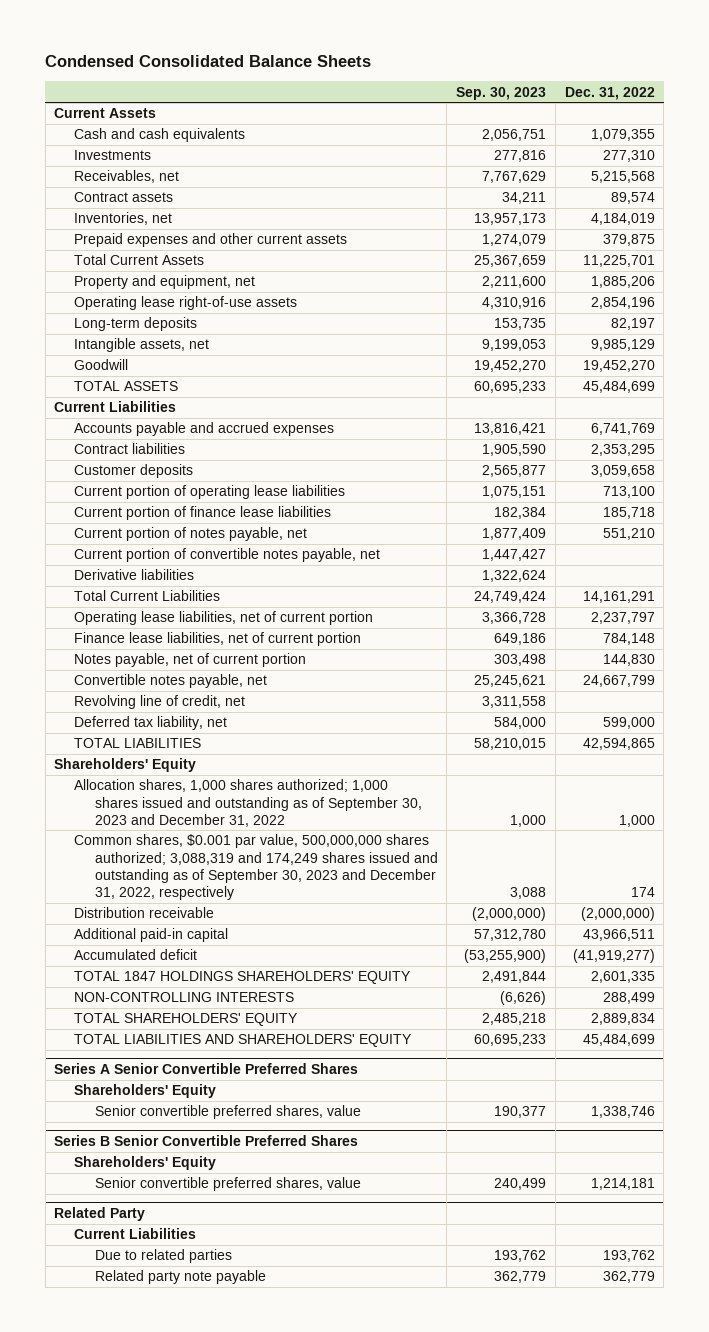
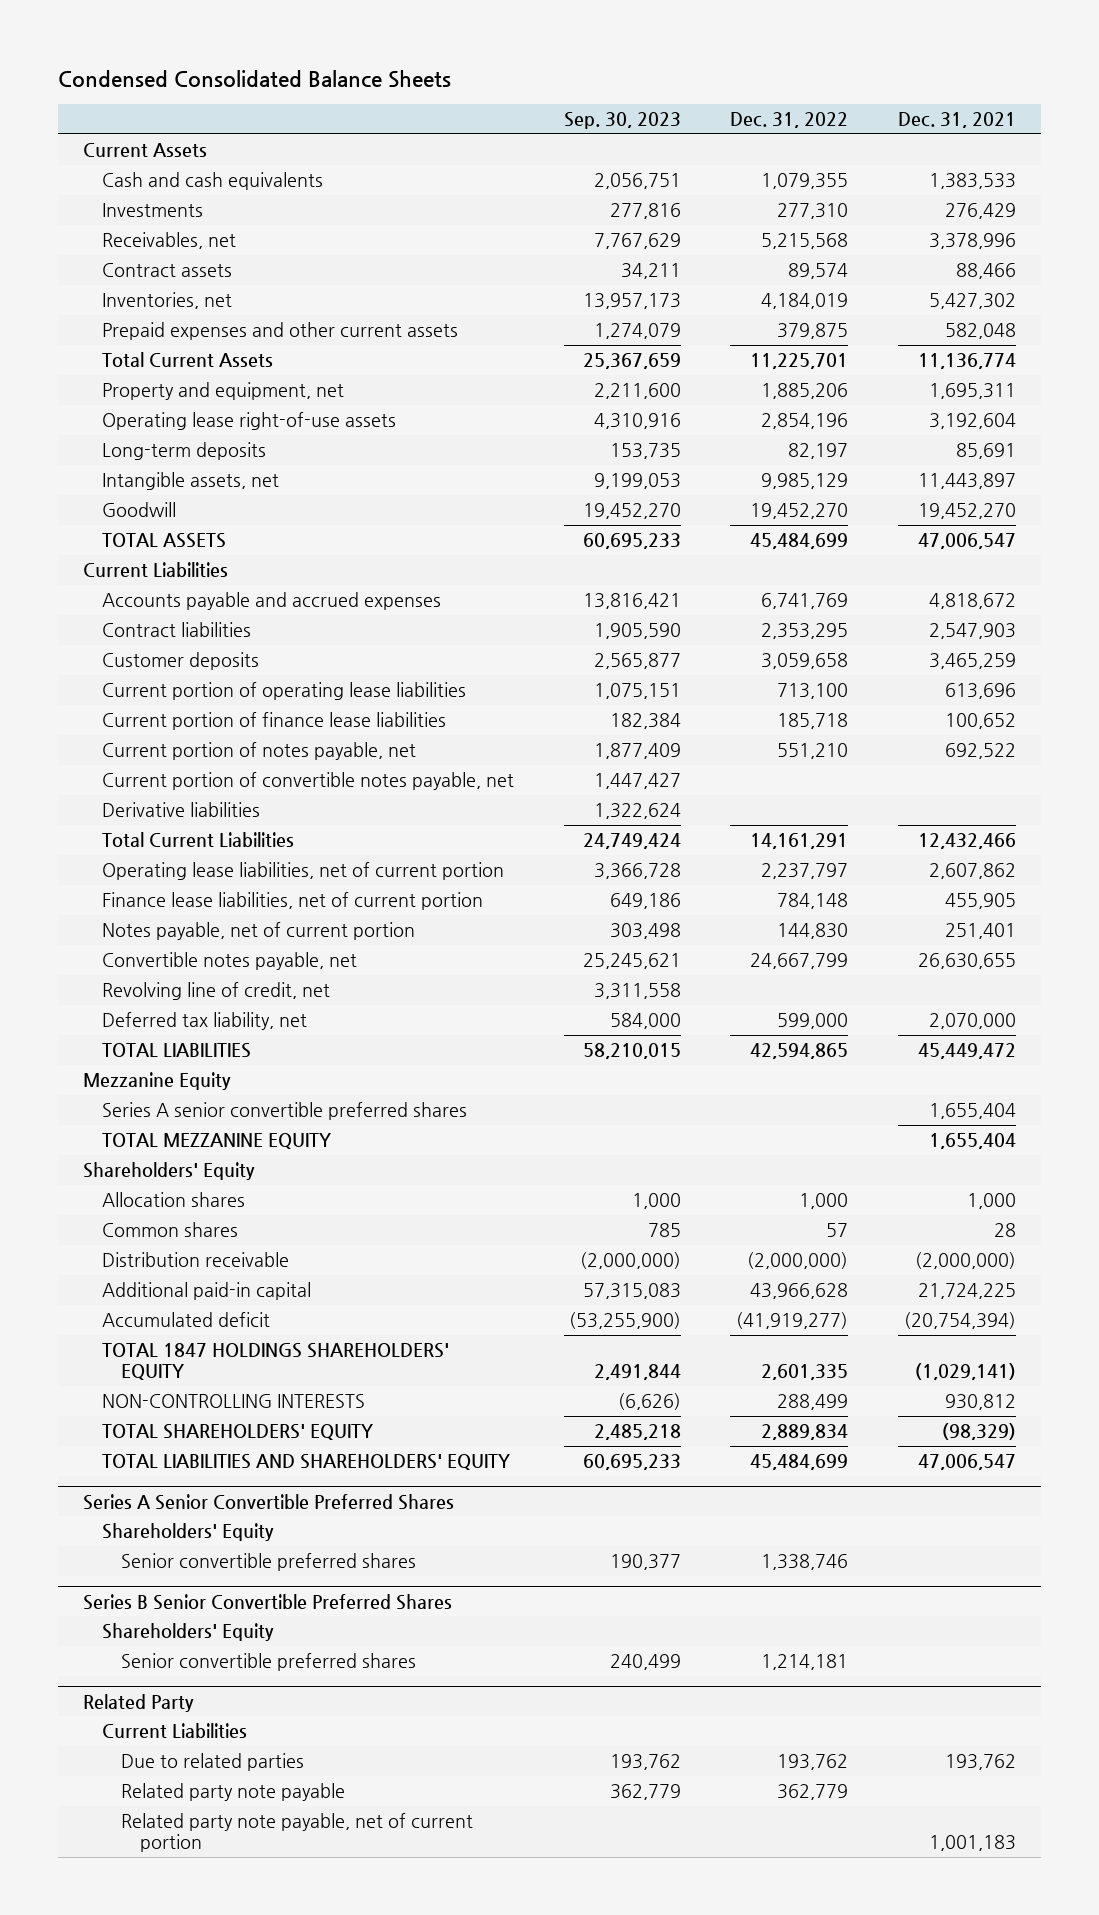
none -> [898,111,1017,128] Dec. 31, 2021
none -> [82,1072,231,1091] Mezzanine Equity
none -> [101,1102,467,1121] Series A senior convertible preferred shares
none -> [101,1133,331,1150] TOTAL MEZZANINE EQUITY
[74,834,438,901] Common shares, $0.001 par value, 500,000,000 shares authorized; 3,088,319 and 174,249 shares issued and outstanding as of September 30, 2023 and December 31, 2022, respectively -> none
[74,779,422,827] Allocation shares, 1,000 shares authorized; 1,000 shares issued and outstanding as of September 30, 2023 and December 31, 2022 -> [101,1192,245,1208] Allocation shares
none -> [101,1222,238,1238] Common shares
[474,929,547,942] 57,312,780 -> [582,1283,681,1300] 57,315,083
[582,929,655,942] 43,966,511 -> [750,1283,849,1300] 43,966,628
[94,1105,361,1120] Senior convertible preferred shares, value -> [120,1553,416,1572] Senior convertible preferred shares
[94,1177,361,1192] Senior convertible preferred shares, value -> [120,1653,416,1672] Senior convertible preferred shares
none -> [120,1813,473,1853] Related party note payable, net of current portion

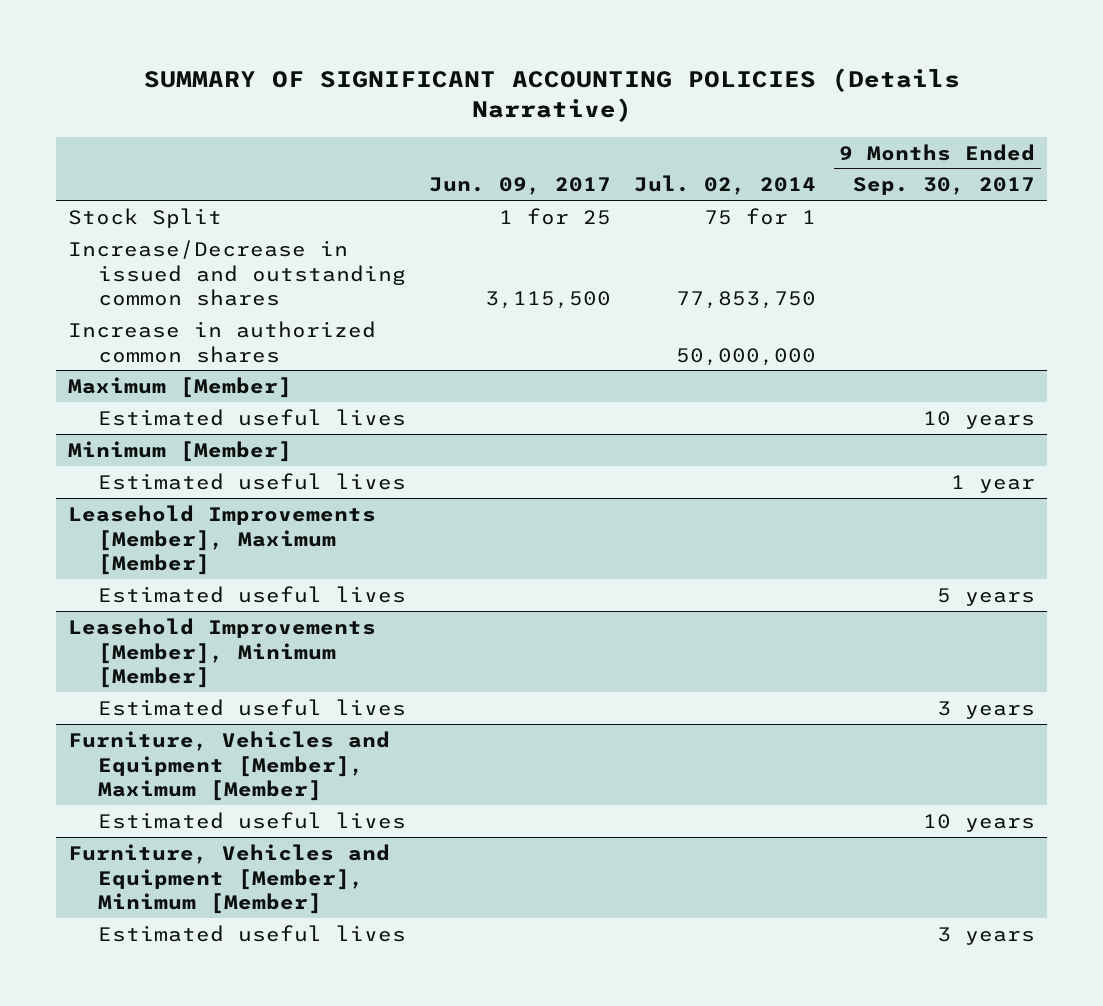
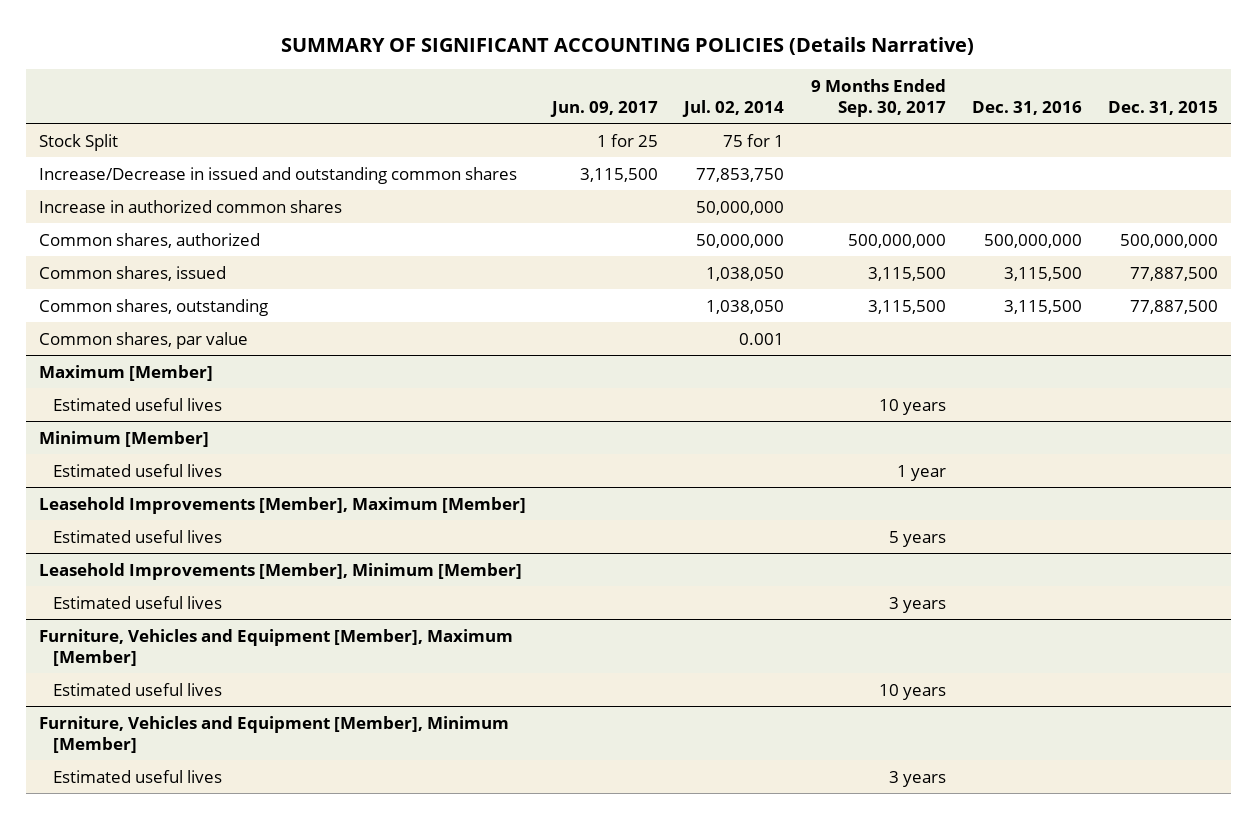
none -> [971,100,1082,115] Dec. 31, 2016
none -> [1107,100,1218,115] Dec. 31, 2015
none -> [39,232,261,248] Common shares, authorized
none -> [39,265,227,281] Common shares, issued
none -> [39,298,269,316] Common shares, outstanding
none -> [39,331,249,349] Common shares, par value

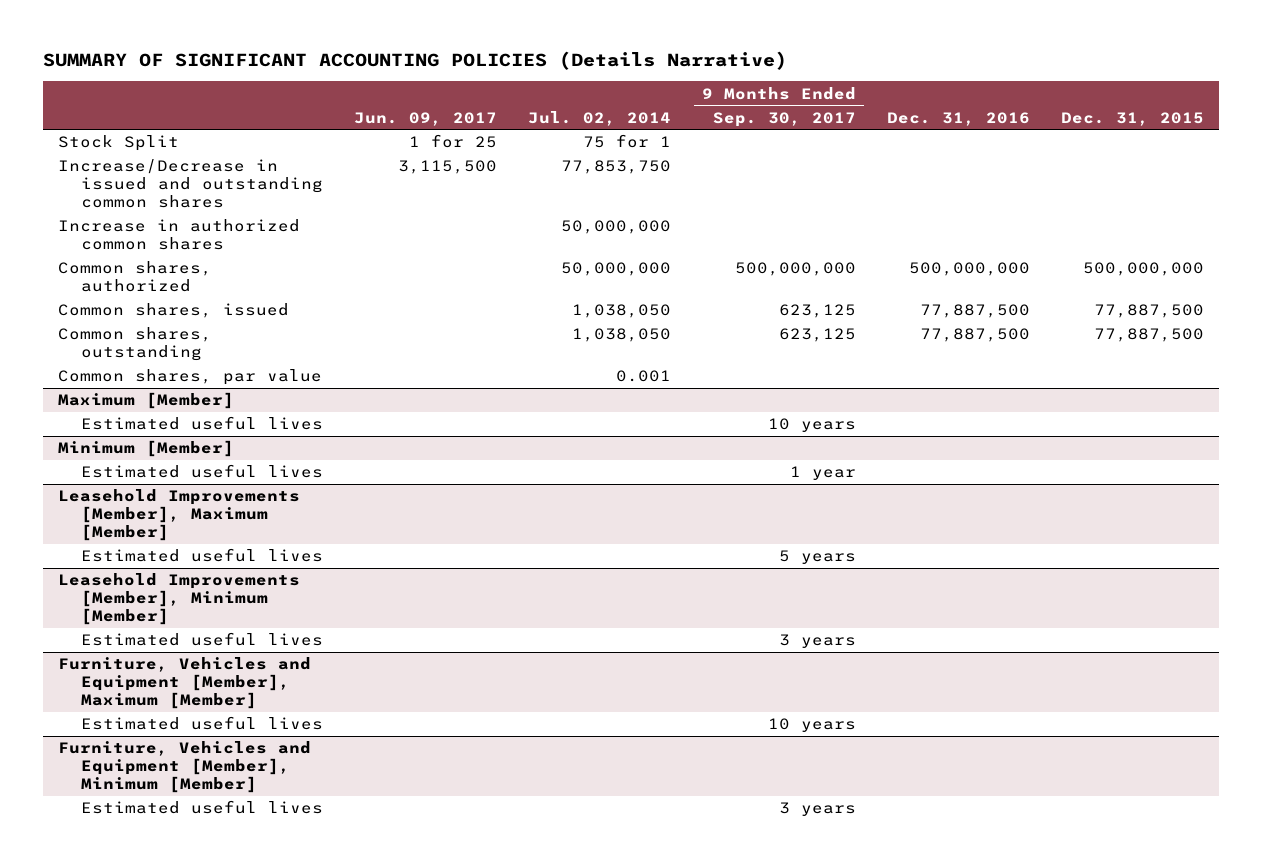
[867,266,946,281] 3,115,500 -> [778,304,856,319] 623,125
[1003,266,1082,281] 3,115,500 -> [919,304,1030,319] 77,887,500
[867,299,946,314] 3,115,500 -> [778,328,856,343] 623,125
[1003,299,1082,314] 3,115,500 -> [919,328,1030,343] 77,887,500

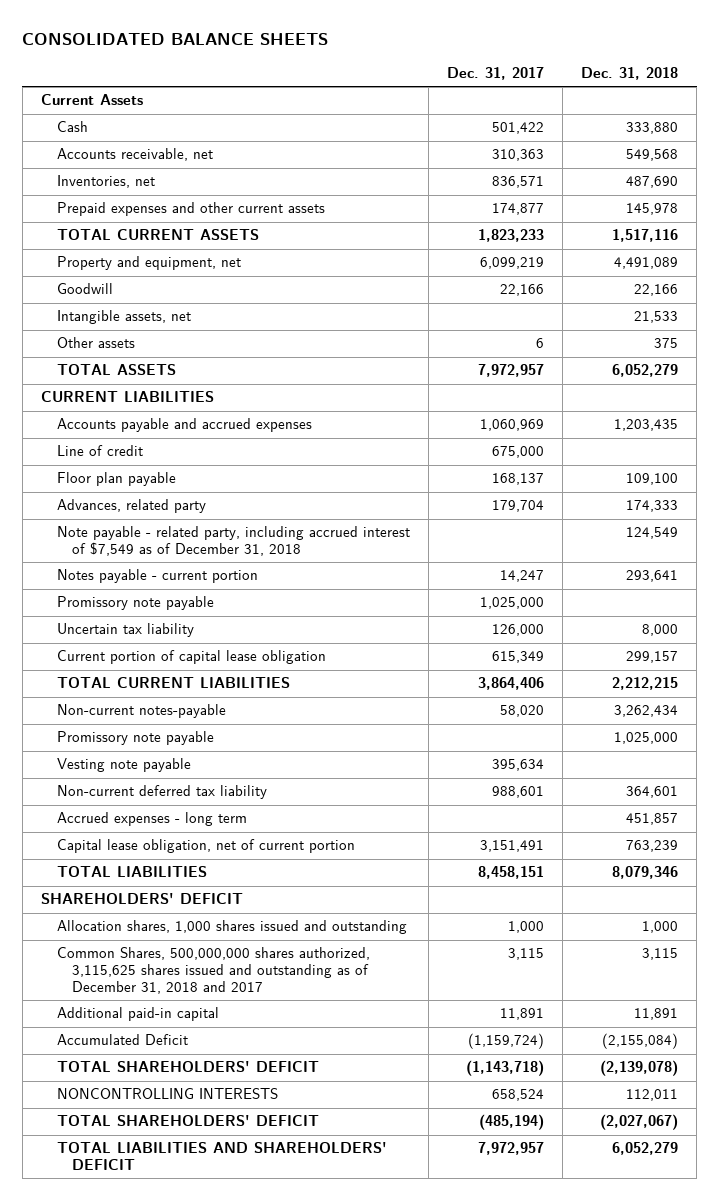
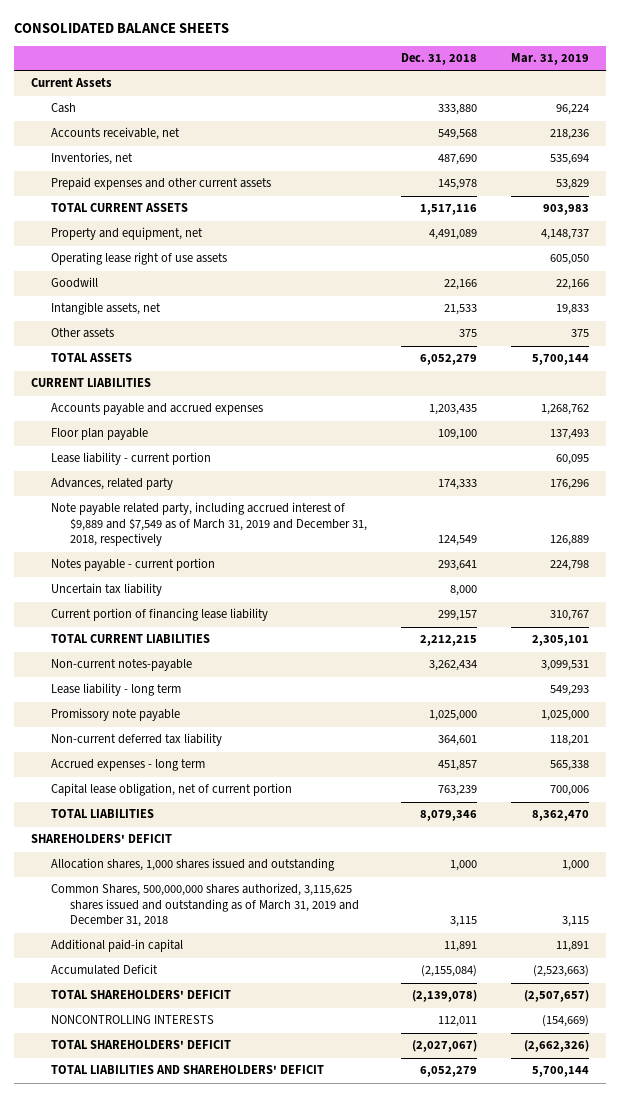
[446,66,544,80] Dec. 31, 2017 -> none
none -> [510,53,589,66] Mar. 31, 2019
none -> [50,252,227,266] Operating lease right of use assets
[56,445,143,457] Line of credit -> none
none -> [50,452,211,466] Lease liability - current portion
[56,526,410,557] Note payable - related party, including accrued interest of $7,549 as of December 31, 2018 -> [50,502,368,547] Note payable related party, including accrued interest of $9,889 and $7,549 as of March 31, 2019 and December 31, 2018, respectively
[56,596,214,611] Promissory note payable -> none
[56,650,326,665] Current portion of capital lease obligation -> [50,608,268,622] Current portion of financing lease liability
none -> [50,683,181,697] Lease liability - long term
[56,758,191,773] Vesting note payable -> none
[56,947,370,994] Common Shares, 500,000,000 shares authorized, 3,115,625 shares issued and outstanding as of December 31, 2018 and 2017 -> [50,883,360,928] Common Shares, 500,000,000 shares authorized, 3,115,625 shares issued and outstanding as of March 31, 2019 and December 31, 2018

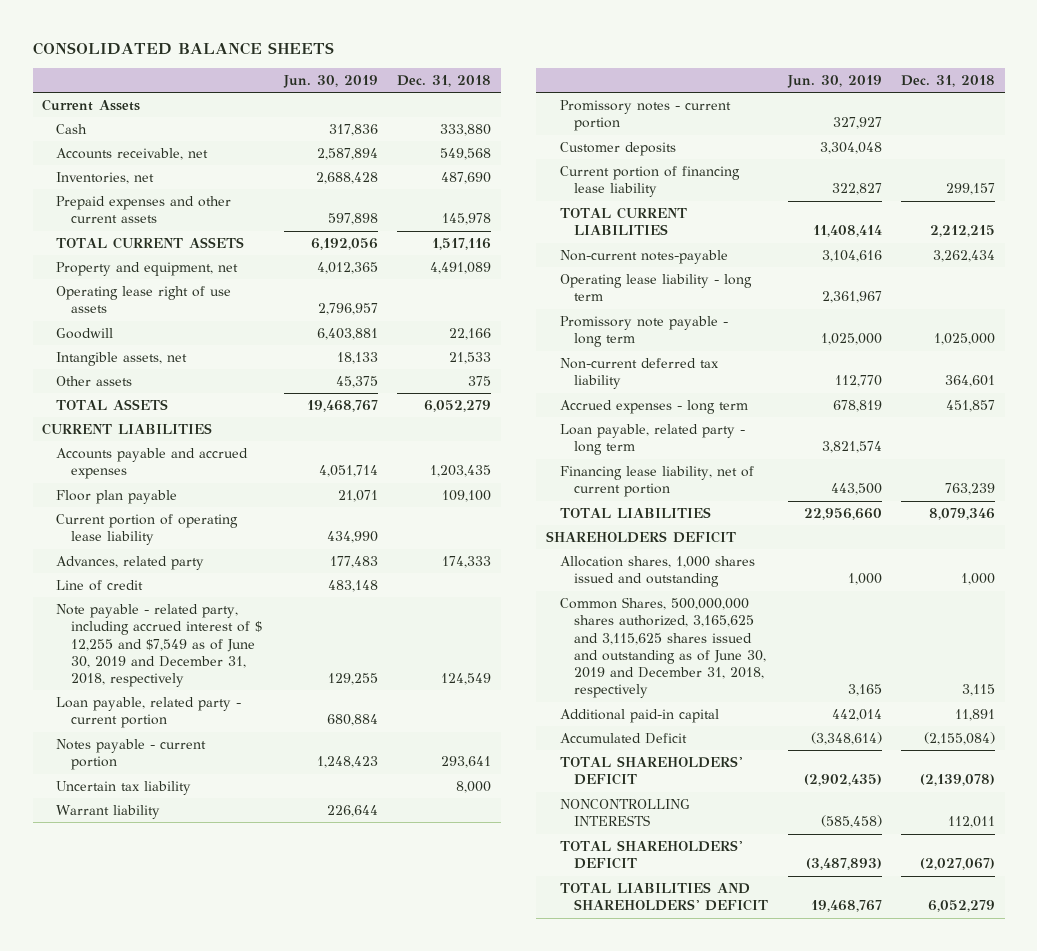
[510,53,589,66] Mar. 31, 2019 -> none
none -> [283,74,379,88] Jun. 30, 2019
[50,452,211,466] Lease liability - current portion -> [56,513,239,546] Current portion of operating lease liability
none -> [56,579,144,591] Line of credit
[50,502,368,547] Note payable related party, including accrued interest of $9,889 and $7,549 as of March 31, 2019 and December 31, 2018, respectively -> [56,603,262,688] Note payable - related party, including accrued interest of $ 12,255 and $7,549 as of June 30, 2019 and December 31, 2018, respectively
none -> [56,696,242,729] Loan payable, related party - current portion
none -> [56,804,161,819] Warrant liability
none -> [559,99,731,132] Promissory notes - current portion
none -> [559,141,676,156] Customer deposits
[50,683,181,697] Lease liability - long term -> [559,273,752,302] Operating lease liability - long term
[50,708,180,722] Promissory note payable -> [559,315,728,348] Promissory note payable - long term
none -> [559,423,745,456] Loan payable, related party - long term
[50,783,292,797] Capital lease obligation, net of current portion -> [559,465,754,498] Financing lease liability, net of current portion
[31,834,173,844] SHAREHOLDERS' DEFICIT -> [545,530,736,543] SHAREHOLDERS DEFICIT
[50,883,360,928] Common Shares, 500,000,000 shares authorized, 3,115,625 shares issued and outstanding as of March 31, 2019 and December 31, 2018 -> [559,596,767,699] Common Shares, 500,000,000 shares authorized, 3,165,625 and 3,115,625 shares issued and outstanding as of June 30, 2019 and December 31, 2018, respectively

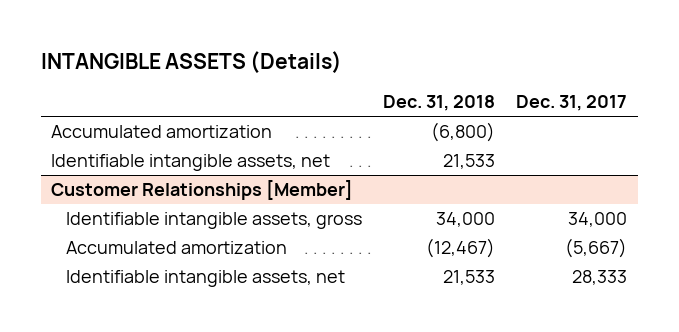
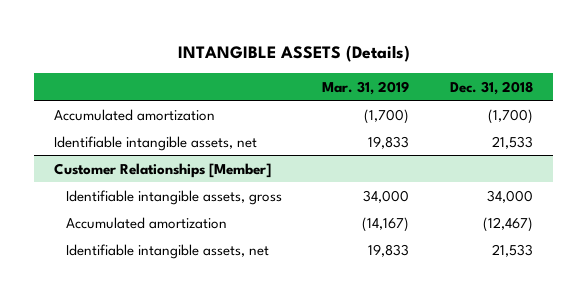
[516,95,628,112] Dec. 31, 2017 -> none
none -> [322,80,410,95] Mar. 31, 2019
[430,122,495,143] (6,800) -> [487,108,533,124] (1,700)

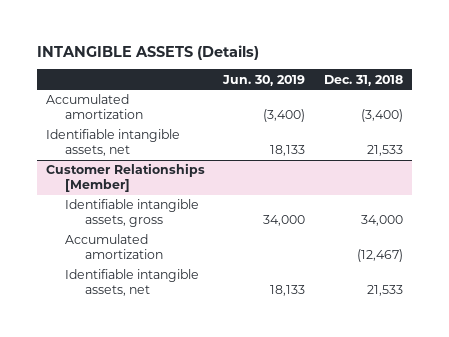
[322,80,410,95] Mar. 31, 2019 -> none
none -> [222,74,306,86] Jun. 30, 2019
[487,108,533,124] (1,700) -> [360,108,403,122] (3,400)

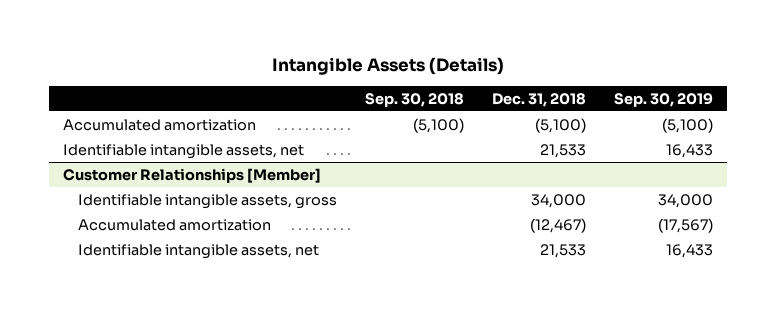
[37,44,260,60] INTANGIBLE ASSETS (Details) -> [271,57,504,76] Intangible Assets (Details)
[222,74,306,86] Jun. 30, 2019 -> none
none -> [364,92,464,107] Sep. 30, 2018
none -> [614,92,714,107] Sep. 30, 2019
[360,108,403,122] (3,400) -> [535,117,587,133] (5,100)

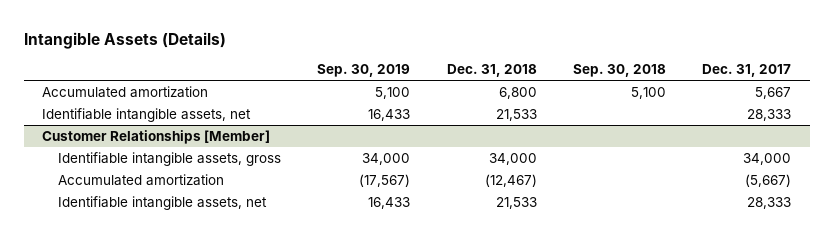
none -> [702,64,792,78] Dec. 31, 2017
[412,117,464,133] (5,100) -> [630,87,666,100] 5,100
[535,117,587,133] (5,100) -> [498,87,537,100] 6,800
[662,117,714,133] (5,100) -> [375,87,411,100] 5,100

